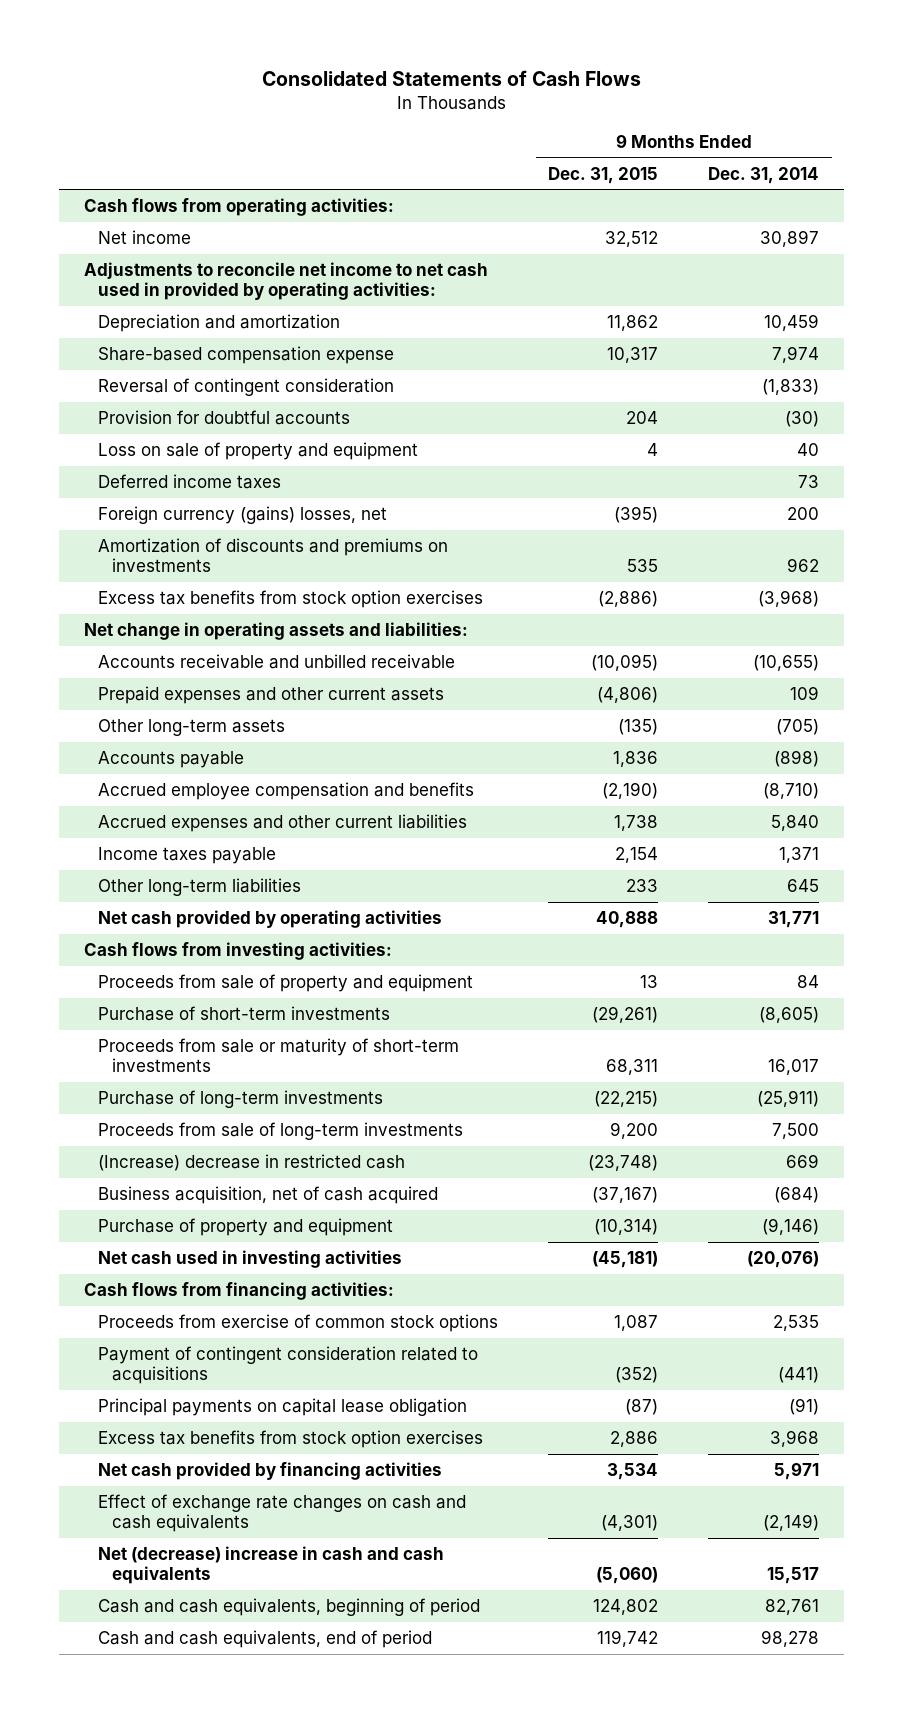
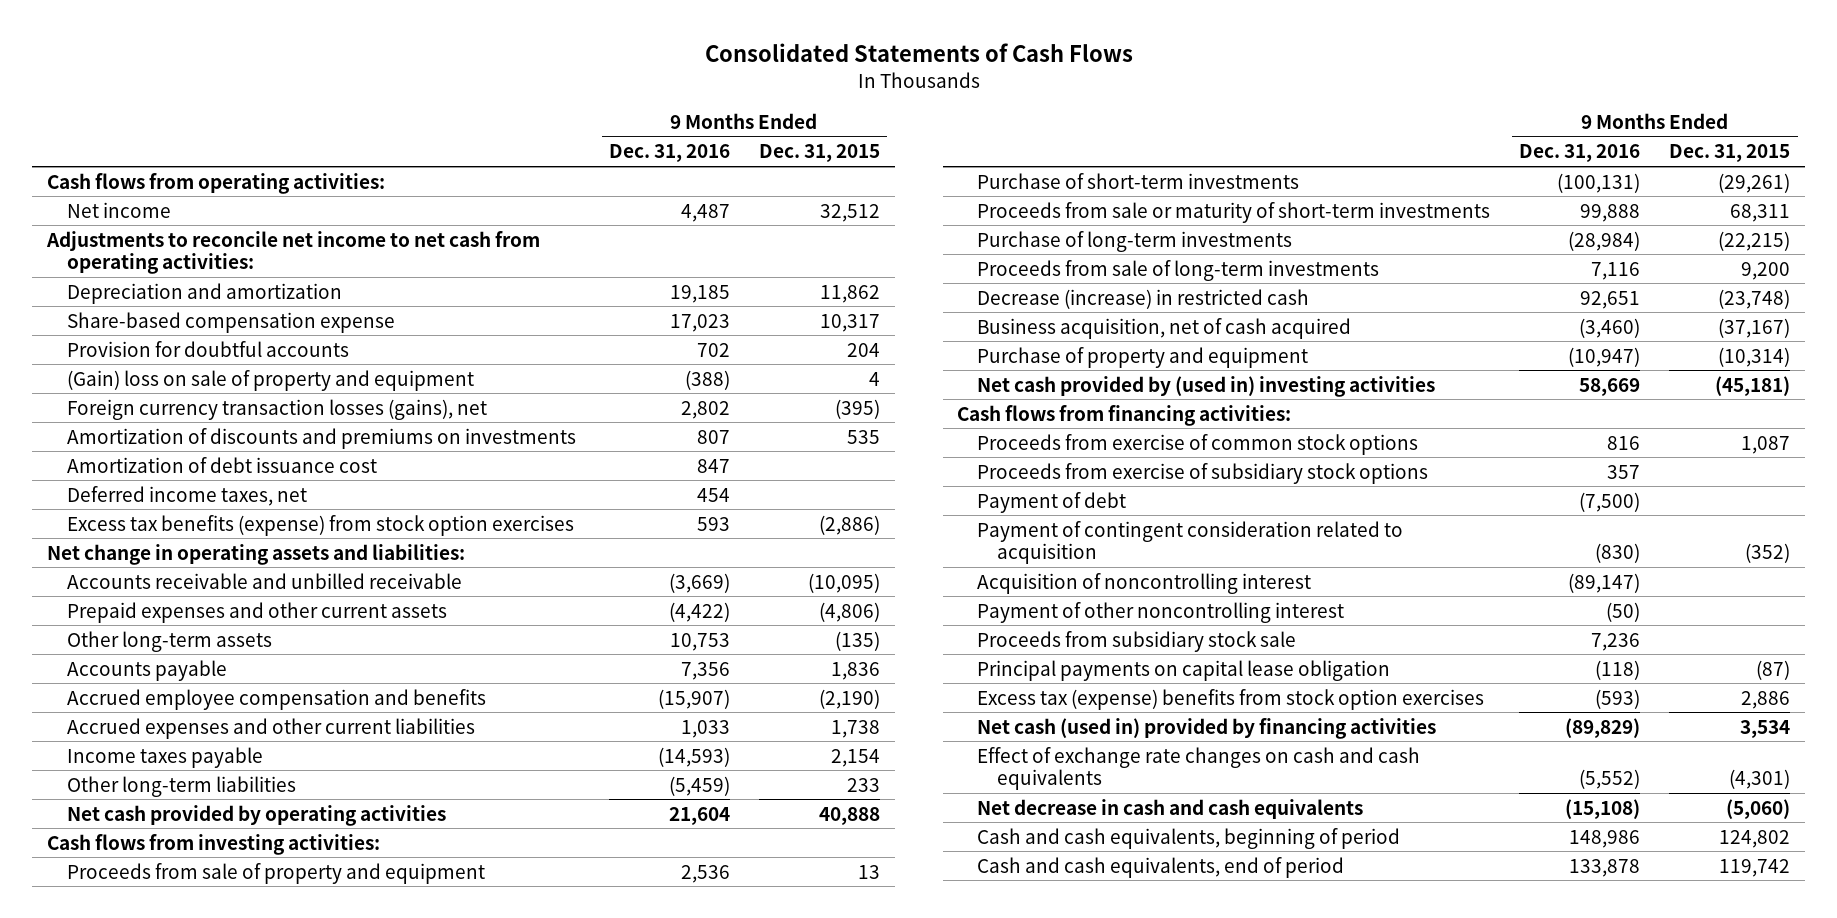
[708,166,820,184] Dec. 31, 2014 -> none
none -> [608,144,730,163] Dec. 31, 2016
[84,262,489,301] Adjustments to reconcile net income to net cash used in provided by operating activities: -> [45,230,540,275] Adjustments to reconcile net income to net cash from operating activities:
[98,378,395,397] Reversal of contingent consideration -> none
[98,474,282,490] Deferred income taxes -> none
[98,442,419,461] Loss on sale of property and equipment -> [66,369,474,391] (Gain) loss on sale of property and equipment
[98,506,388,525] Foreign currency (gains) losses, net -> [66,398,487,420] Foreign currency transaction losses (gains), net
none -> [66,456,377,473] Amortization of debt issuance cost
none -> [66,485,307,506] Deferred income taxes, net
[98,590,484,609] Excess tax benefits from stock option exercises -> [66,514,574,536] Excess tax benefits (expense) from stock option exercises
[98,1154,406,1172] (Increase) decrease in restricted cash -> [977,288,1310,309] Decrease (increase) in restricted cash
[98,1250,403,1269] Net cash used in investing activities -> [977,375,1436,397] Net cash provided by (used in) investing activities
none -> [977,462,1429,484] Proceeds from exercise of subsidiary stock options
none -> [977,491,1127,513] Payment of debt
[98,1346,479,1385] Payment of contingent consideration related to acquisitions -> [977,520,1404,565] Payment of contingent consideration related to acquisition
none -> [977,572,1312,594] Acquisition of noncontrolling interest
none -> [977,601,1345,623] Payment of other noncontrolling interest
none -> [977,630,1297,652] Proceeds from subsidiary stock sale
[98,1430,484,1449] Excess tax benefits from stock option exercises -> [977,688,1485,710] Excess tax (expense) benefits from stock option exercises
[98,1462,443,1481] Net cash provided by financing activities -> [977,717,1437,739] Net cash (used in) provided by financing activities
[98,1546,445,1585] Net (decrease) increase in cash and cash equivalents -> [977,798,1364,819] Net decrease in cash and cash equivalents

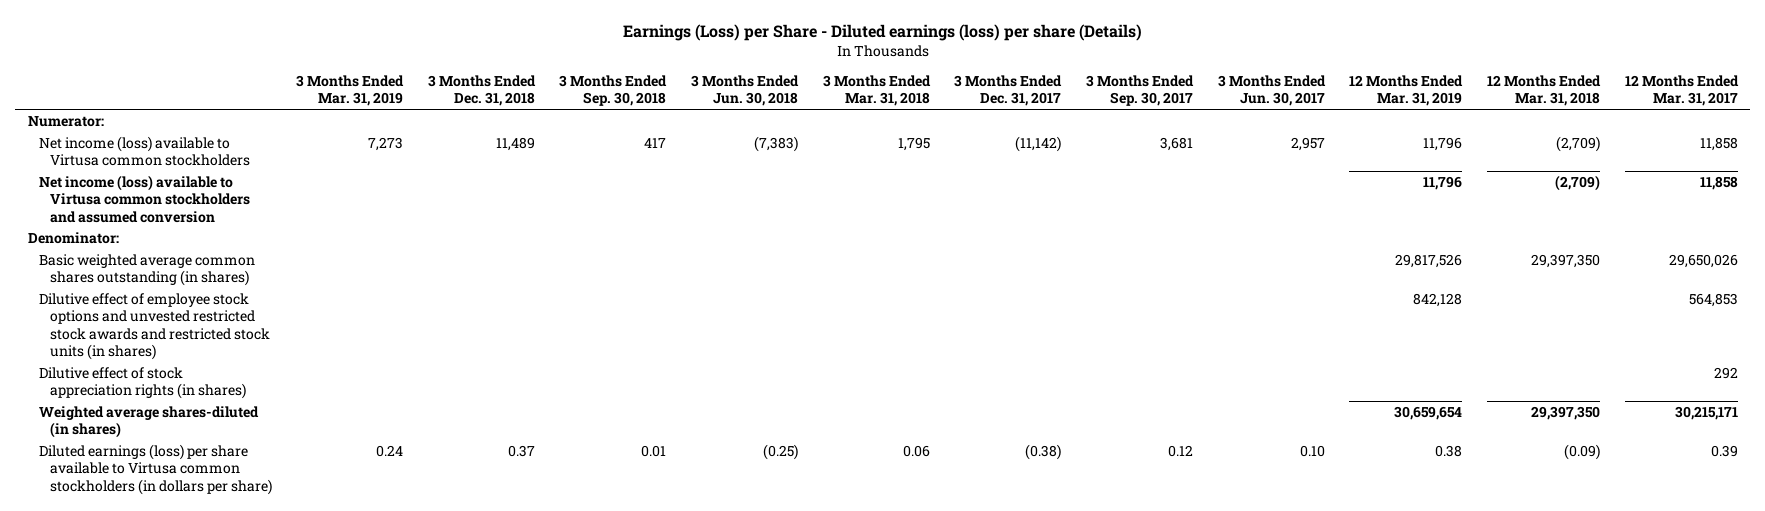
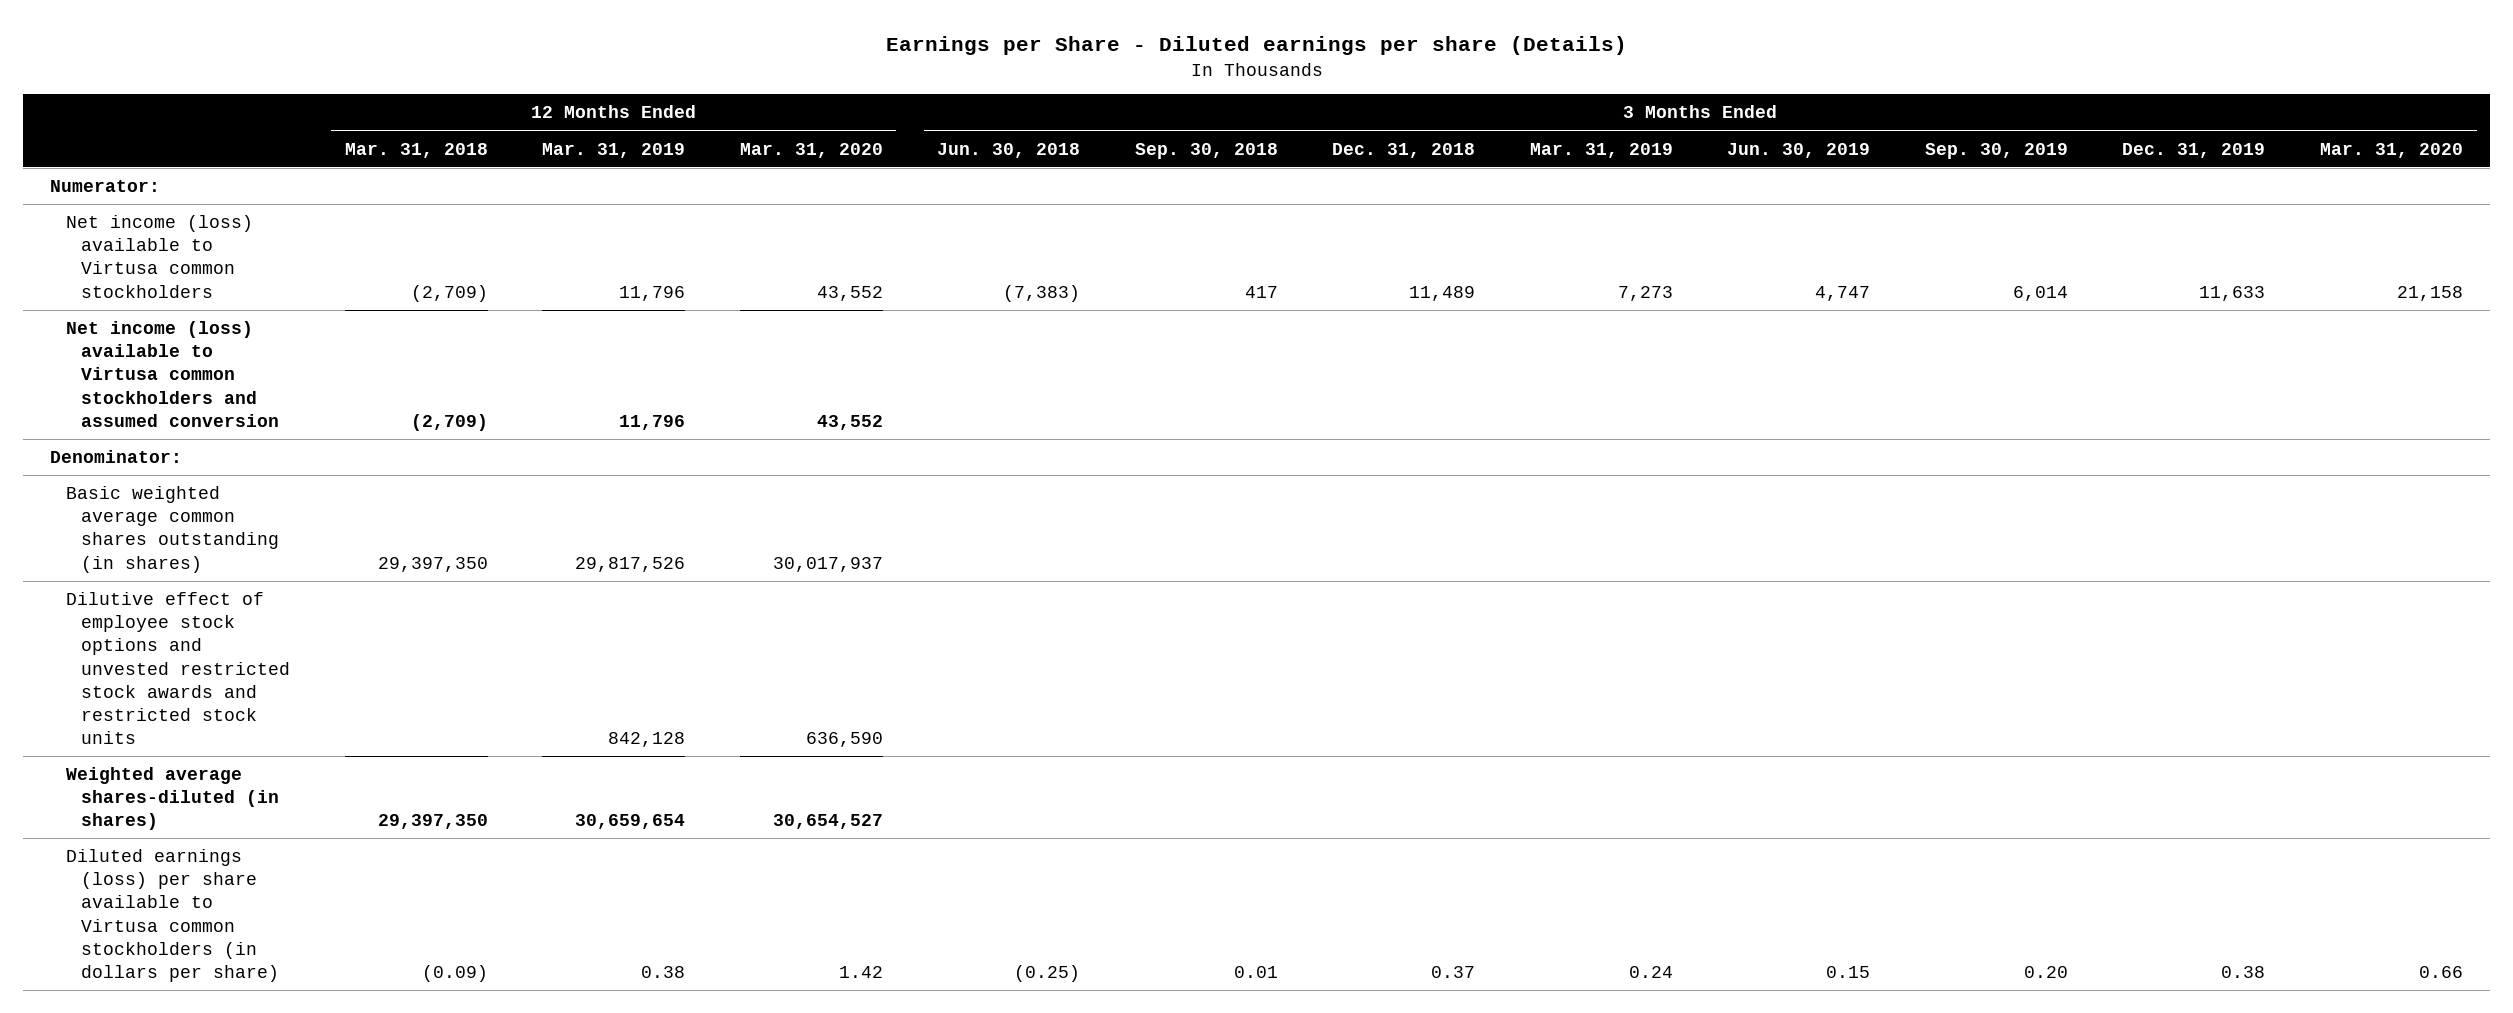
[622,24,1142,42] Earnings (Loss) per Share - Diluted earnings (loss) per share (Details) -> [885,36,1627,56] Earnings per Share - Diluted earnings per share (Details)
[822,74,931,107] 3 Months Ended Mar. 31, 2018 -> none
[954,74,1063,107] 3 Months Ended Dec. 31, 2017 -> none
[1086,74,1195,107] 3 Months Ended Sep. 30, 2017 -> none
[1217,74,1326,107] 3 Months Ended Jun. 30, 2017 -> none
[1624,74,1739,107] 12 Months Ended Mar. 31, 2017 -> none
none -> [739,142,883,158] Mar. 31, 2020
none -> [1727,142,1871,158] Jun. 30, 2019
none -> [1924,142,2068,159] Sep. 30, 2019
none -> [2122,142,2266,158] Dec. 31, 2019
none -> [2319,142,2463,158] Mar. 31, 2020
[38,366,246,400] Dilutive effect of stock appreciation rights (in shares) -> none
[38,292,270,360] Dilutive effect of employee stock options and unvested restricted stock awards and restricted stock units (in shares) -> [65,592,291,744] Dilutive effect of employee stock options and unvested restricted stock awards and restricted stock units

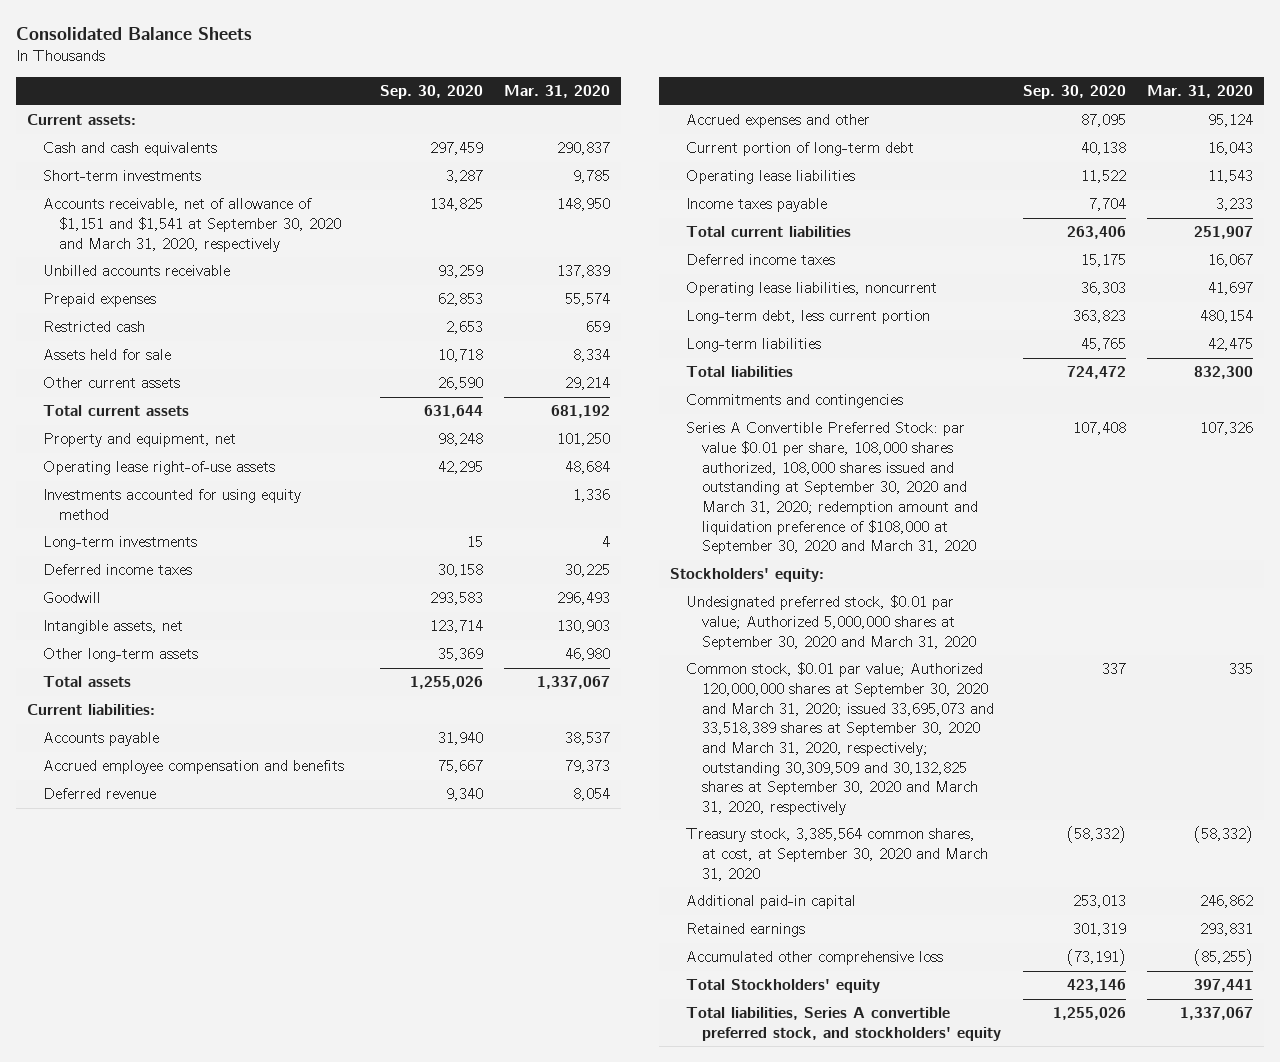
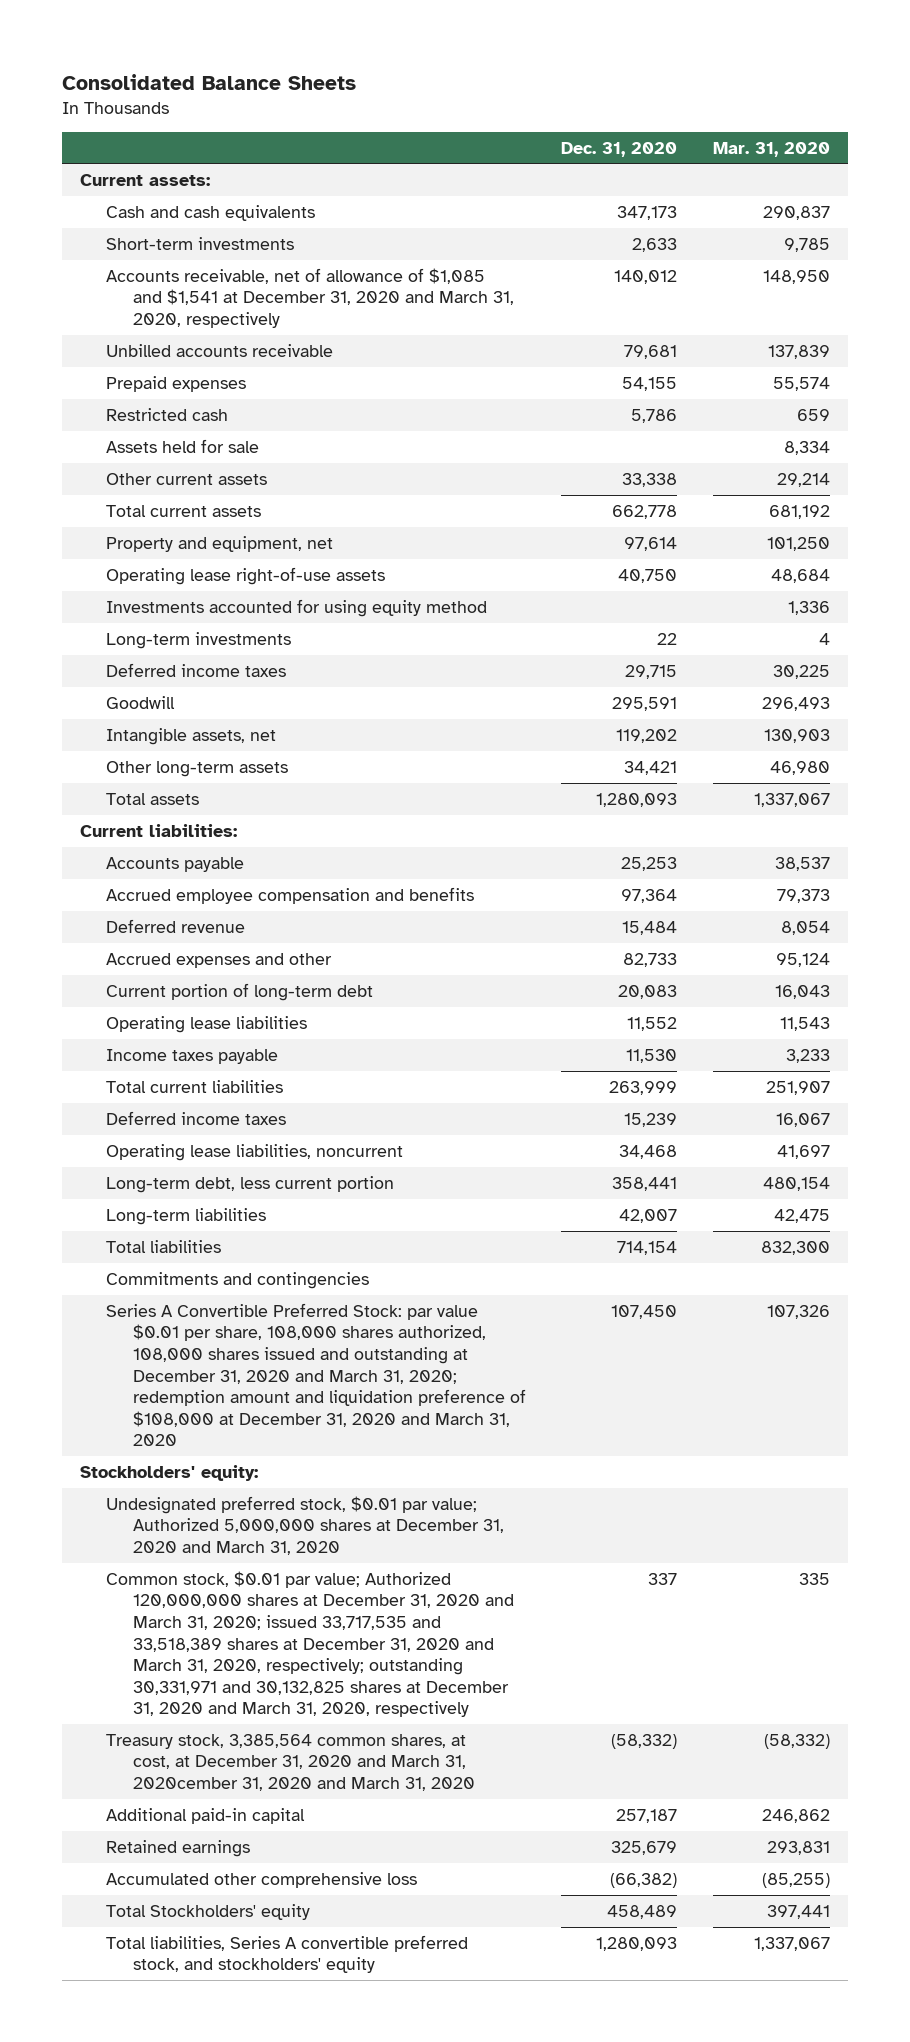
[379,85,483,100] Sep. 30, 2020 -> none
none -> [561,141,678,157] Dec. 31, 2020
[43,198,342,252] Accounts receivable, net of allowance of $1,151 and $1,541 at September 30, 2020 and March 31, 2020, respectively -> [106,267,514,328] Accounts receivable, net of allowance of $1,085 and $1,541 at December 31, 2020 and March 31, 2020, respectively
[686,422,979,555] Series A Convertible Preferred Stock: par value $0.01 per share, 108,000 shares authorized, 108,000 shares issued and outstanding at September 30, 2020 and March 31, 2020; redemption amount and liquidation preference of $108,000 at September 30, 2020 and March 31, 2020 -> [106,1302,526,1447] Series A Convertible Preferred Stock: par value $0.01 per share, 108,000 shares authorized, 108,000 shares issued and outstanding at December 31, 2020 and March 31, 2020; redemption amount and liquidation preference of $108,000 at December 31, 2020 and March 31, 2020
[686,595,977,650] Undesignated preferred stock, $0.01 par value; Authorized 5,000,000 shares at September 30, 2020 and March 31, 2020 -> [106,1495,504,1555] Undesignated preferred stock, $0.01 par value; Authorized 5,000,000 shares at December 31, 2020 and March 31, 2020
[686,662,995,815] Common stock, $0.01 par value; Authorized 120,000,000 shares at September 30, 2020 and March 31, 2020; issued 33,695,073 and 33,518,389 shares at September 30, 2020 and March 31, 2020, respectively; outstanding 30,309,509 and 30,132,825 shares at September 30, 2020 and March 31, 2020, respectively -> [106,1570,514,1718] Common stock, $0.01 par value; Authorized 120,000,000 shares at December 31, 2020 and March 31, 2020; issued 33,717,535 and 33,518,389 shares at December 31, 2020 and March 31, 2020, respectively; outstanding 30,331,971 and 30,132,825 shares at December 31, 2020 and March 31, 2020, respectively
[686,828,989,881] Treasury stock, 3,385,564 common shares, at cost, at September 30, 2020 and March 31, 2020 -> [106,1733,475,1791] Treasury stock, 3,385,564 common shares, at cost, at December 31, 2020 and March 31, 2020cember 31, 2020 and March 31, 2020

